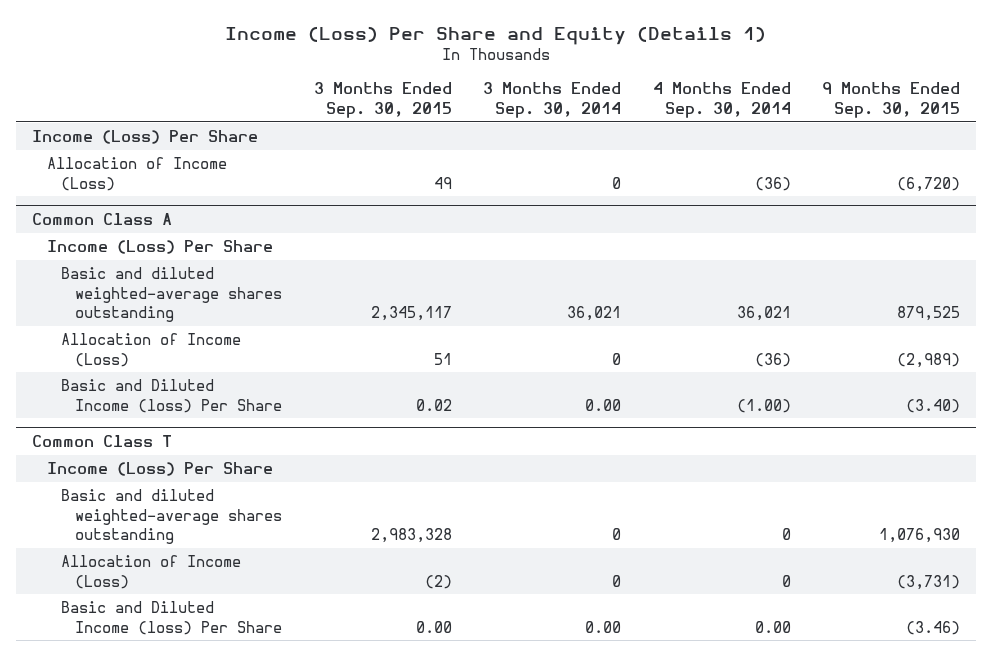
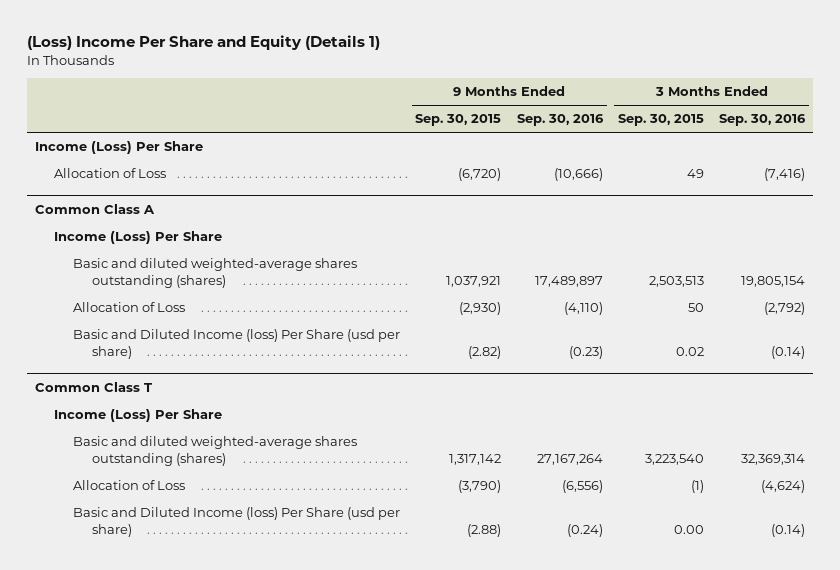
[225,25,767,45] Income (Loss) Per Share and Equity (Details 1) -> [27,35,381,51] (Loss) Income Per Share and Equity (Details 1)
[483,82,622,118] 3 Months Ended Sep. 30, 2014 -> none
[652,82,791,118] 4 Months Ended Sep. 30, 2014 -> none
none -> [516,114,604,127] Sep. 30, 2016
none -> [719,114,807,127] Sep. 30, 2016
[46,157,227,191] Allocation of Income (Loss) -> [54,168,167,179] Allocation of Loss
[60,267,283,323] Basic and diluted weighted-average shares outstanding -> [73,258,358,289] Basic and diluted weighted-average shares outstanding (shares)
[370,306,452,322] 2,345,117 -> [649,276,705,288] 2,503,513
[896,306,960,322] 879,525 -> [446,276,502,288] 1,037,921
[60,333,241,367] Allocation of Income (Loss) -> [73,302,186,313] Allocation of Loss
[433,352,452,365] 51 -> [688,303,705,313] 50
[896,352,960,368] (2,989) -> [459,302,502,316] (2,930)
[60,379,283,413] Basic and Diluted Income (loss) Per Share -> [73,329,401,360] Basic and Diluted Income (loss) Per Share (usd per share)
[905,398,960,413] (3.40) -> [468,346,502,360] (2.82)
[60,489,283,545] Basic and diluted weighted-average shares outstanding -> [73,436,358,467] Basic and diluted weighted-average shares outstanding (shares)
[370,528,452,544] 2,983,328 -> [645,454,705,466] 3,223,540
[878,528,960,544] 1,076,930 -> [449,454,502,466] 1,317,142
[60,555,241,589] Allocation of Income (Loss) -> [73,480,186,491] Allocation of Loss
[424,574,452,589] (2) -> [691,480,705,494] (1)
[896,574,960,590] (3,731) -> [458,480,502,494] (3,790)
[60,601,283,635] Basic and Diluted Income (loss) Per Share -> [73,507,401,538] Basic and Diluted Income (loss) Per Share (usd per share)
[905,620,960,635] (3.46) -> [467,524,502,538] (2.88)

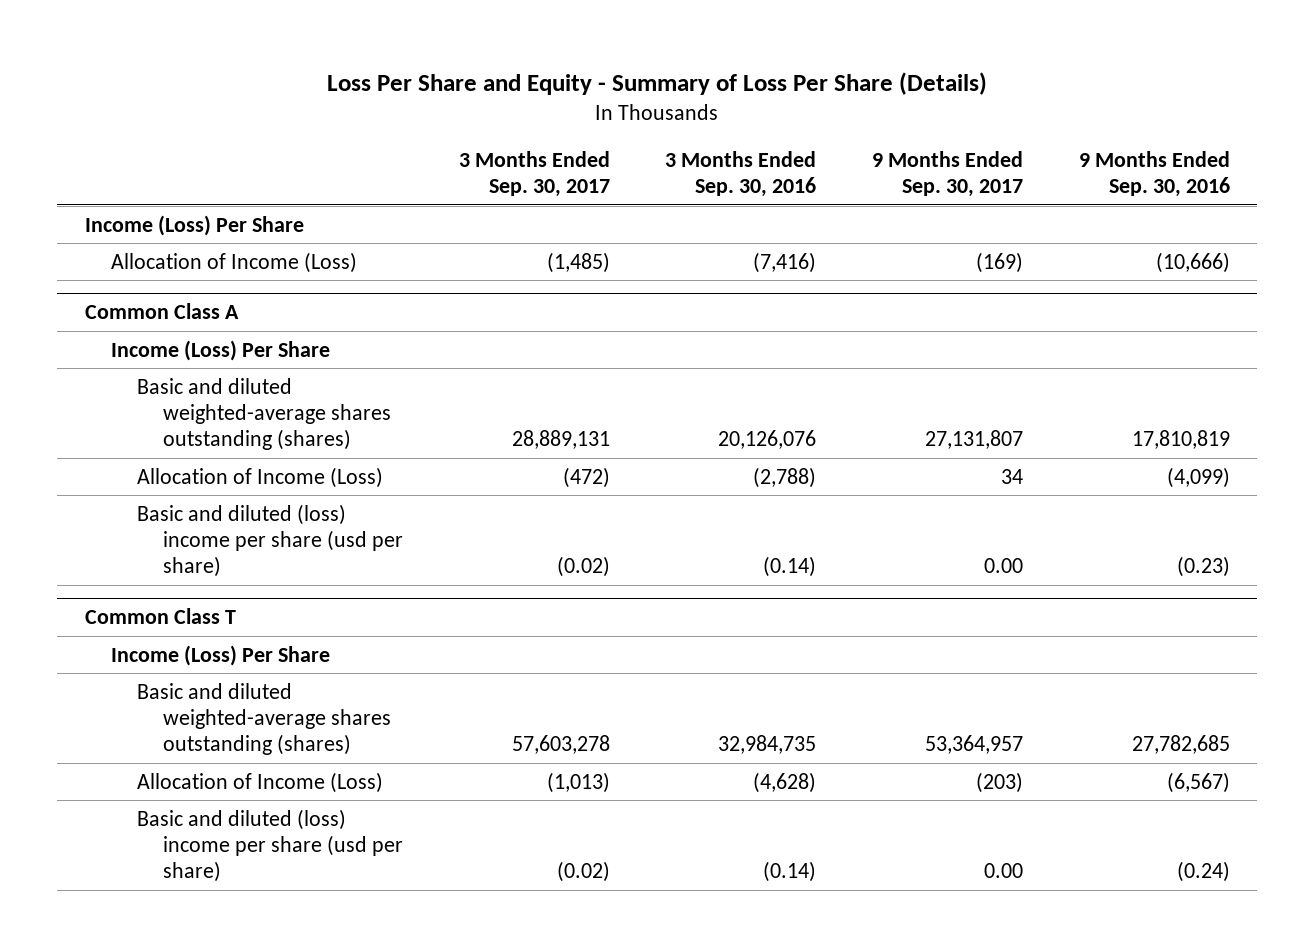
[27,35,381,51] (Loss) Income Per Share and Equity (Details 1) -> [327,71,988,95] Loss Per Share and Equity - Summary of Loss Per Share (Details)
[415,114,502,127] Sep. 30, 2015 -> none
[618,114,705,127] Sep. 30, 2015 -> none
none -> [458,150,610,197] 3 Months Ended Sep. 30, 2017
none -> [872,150,1024,197] 9 Months Ended Sep. 30, 2017
[54,168,167,179] Allocation of Loss -> [111,251,358,273] Allocation of Income (Loss)
[534,276,603,288] 17,489,897 -> [1131,430,1230,450] 17,810,819
[741,276,806,288] 19,805,154 -> [718,430,817,450] 20,126,076
[73,302,186,313] Allocation of Loss -> [137,466,384,488] Allocation of Income (Loss)
[563,302,603,316] (4,110) -> [1166,466,1230,488] (4,099)
[764,302,806,316] (2,792) -> [753,466,817,488] (2,788)
[73,329,401,360] Basic and Diluted Income (loss) Per Share (usd per share) -> [137,503,404,578] Basic and diluted (loss) income per share (usd per share)
[536,454,603,466] 27,167,264 -> [1131,735,1230,755] 27,782,685
[741,454,806,466] 32,369,314 -> [718,735,817,755] 32,984,735
[73,480,186,491] Allocation of Loss -> [137,771,384,793] Allocation of Income (Loss)
[561,480,603,494] (6,556) -> [1166,771,1230,793] (6,567)
[761,480,806,494] (4,624) -> [753,771,817,793] (4,628)
[73,507,401,538] Basic and Diluted Income (loss) Per Share (usd per share) -> [137,808,404,883] Basic and diluted (loss) income per share (usd per share)

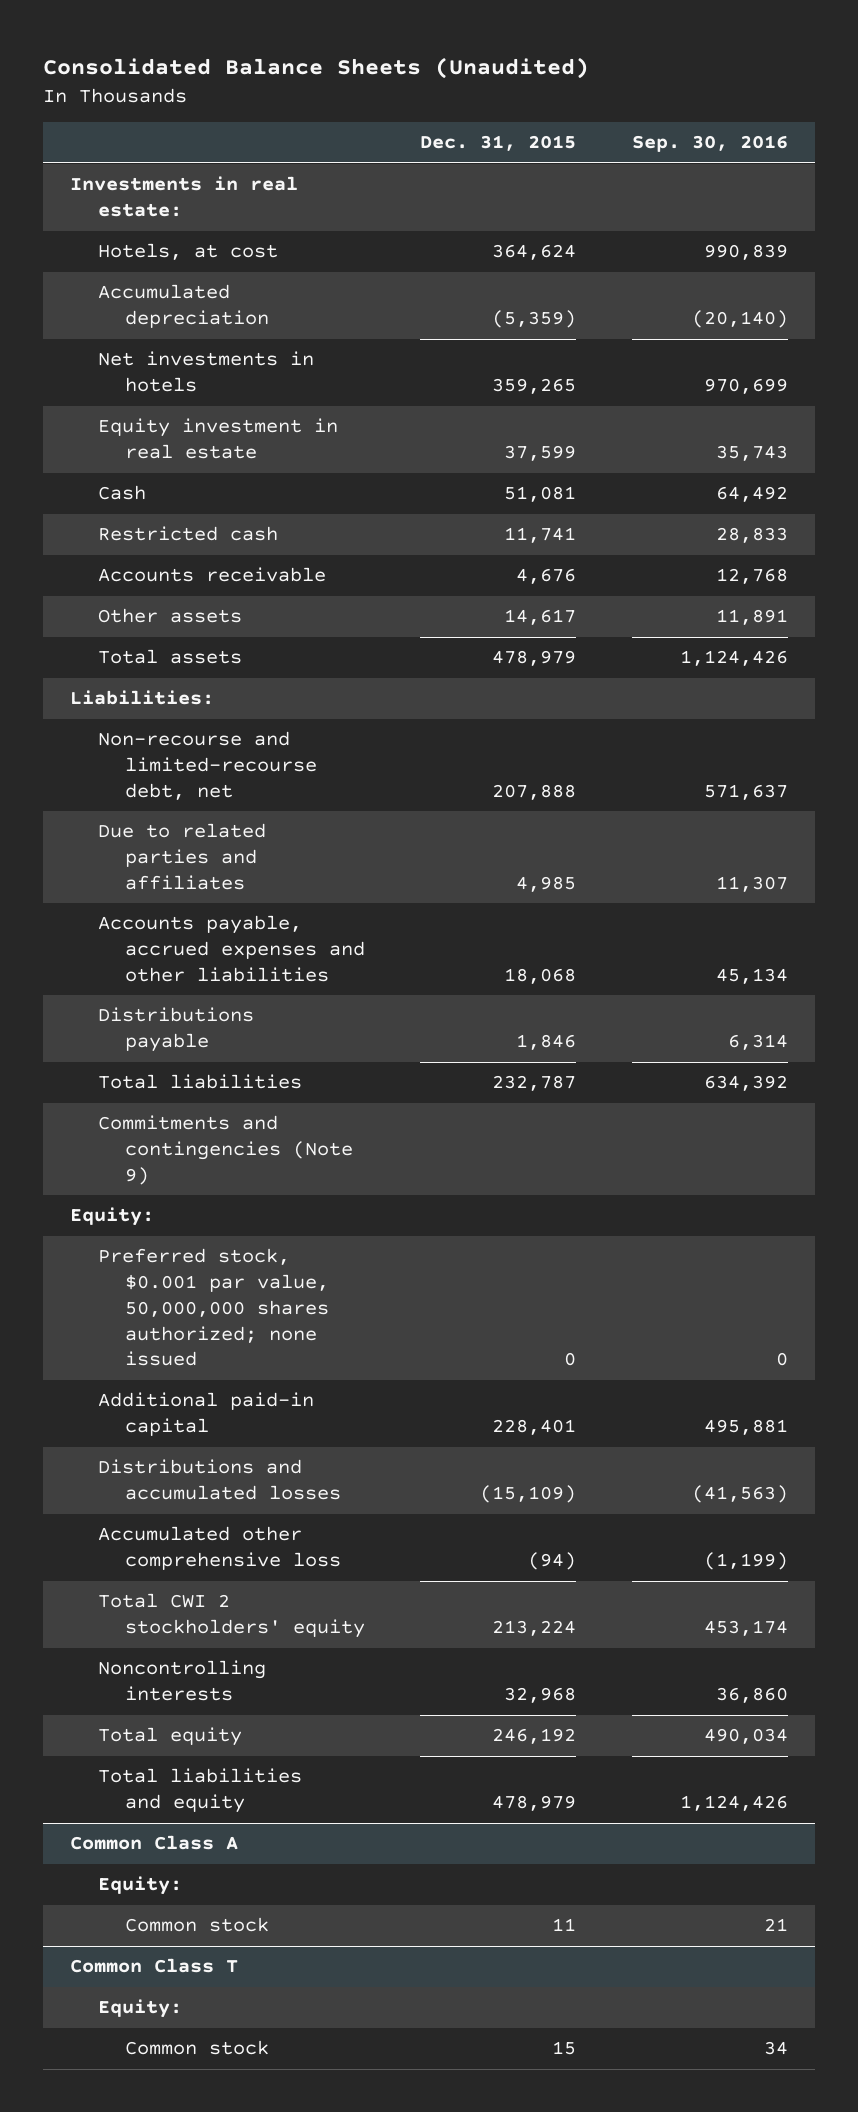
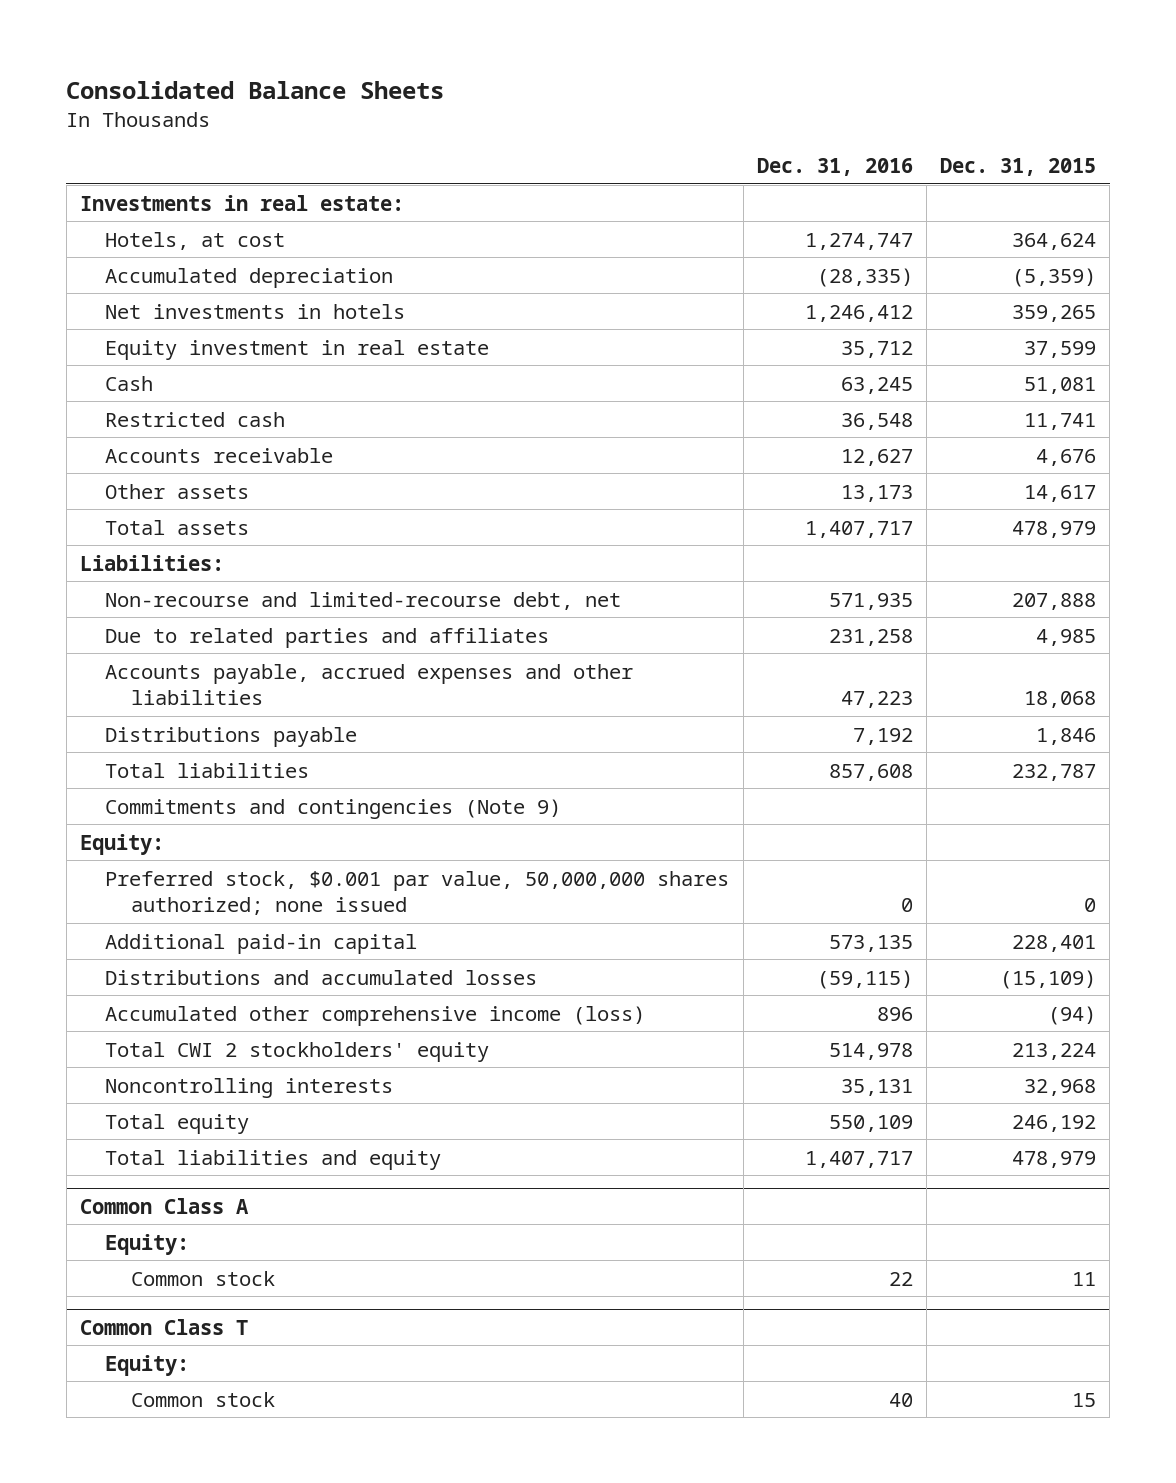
[42,57,589,80] Consolidated Balance Sheets (Unaudited) -> [66,80,445,99] Consolidated Balance Sheets
[631,135,788,153] Sep. 30, 2016 -> none
none -> [756,157,913,176] Dec. 31, 2016
[97,1526,342,1571] Accumulated other comprehensive loss -> [105,1005,646,1026] Accumulated other comprehensive income (loss)

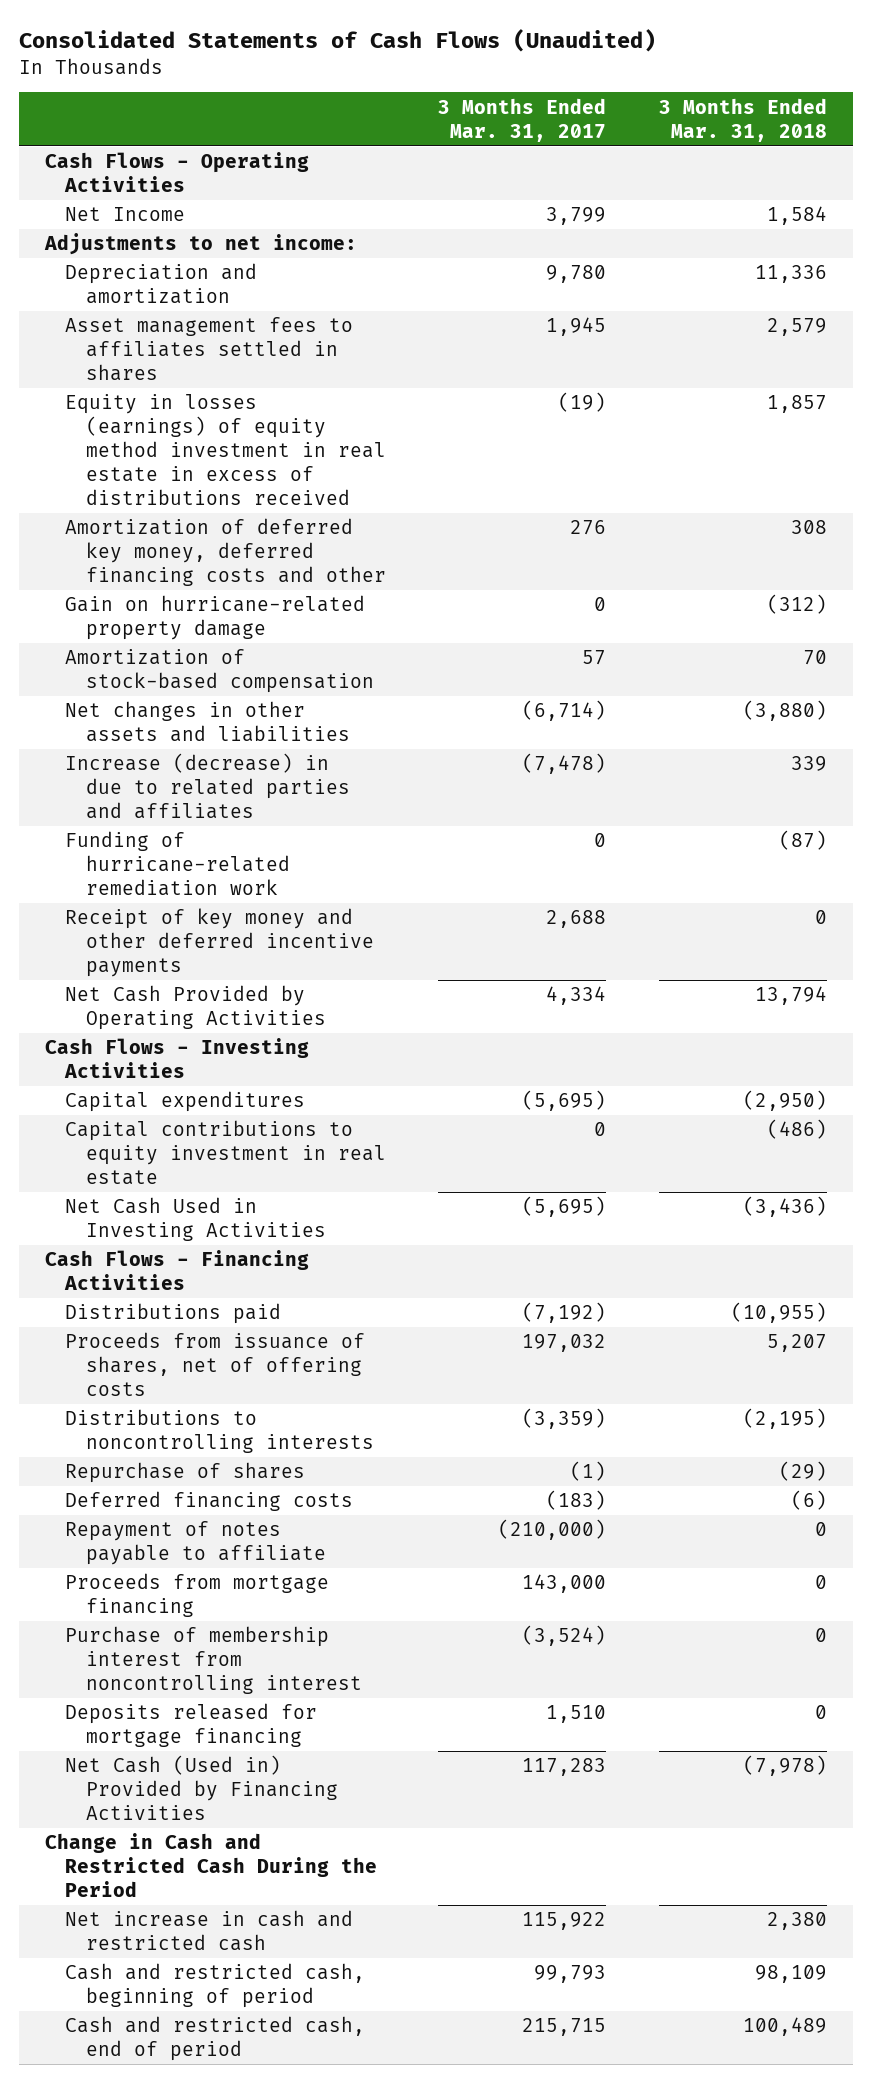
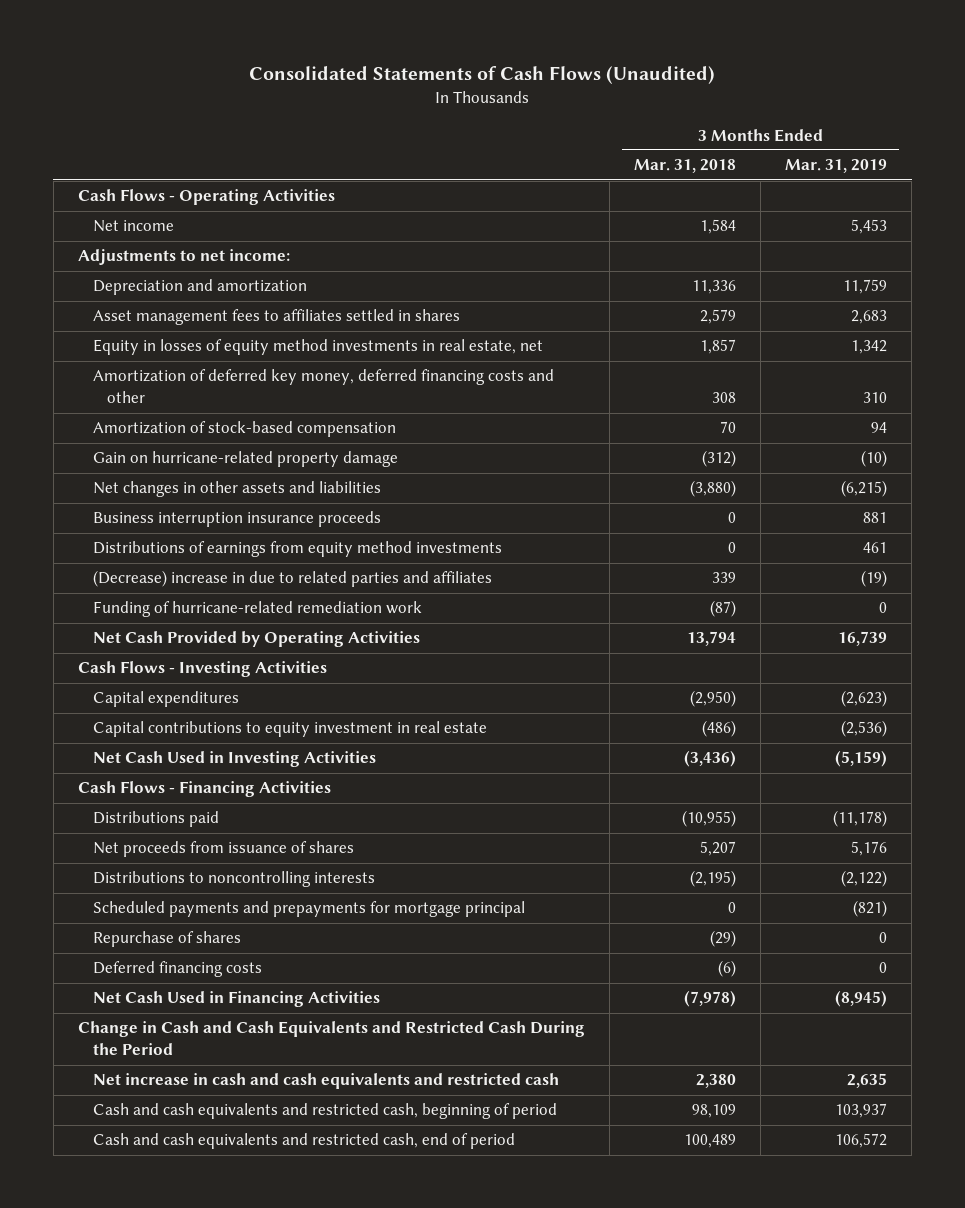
[438,97,607,142] 3 Months Ended Mar. 31, 2017 -> none
none -> [785,159,888,174] Mar. 31, 2019
[65,207,186,222] Net Income -> [92,220,174,233] Net income
[65,394,386,506] Equity in losses (earnings) of equity method investment in real estate in excess of distributions received -> [92,339,543,356] Equity in losses of equity method investments in real estate, net
[65,595,366,641] Gain on hurricane-related property damage -> [92,451,398,468] Gain on hurricane-related property damage
none -> [92,511,381,528] Business interruption insurance proceeds
none -> [92,541,502,558] Distributions of earnings from equity method investments
[65,753,350,820] Increase (decrease) in due to related parties and affiliates -> [92,570,492,588] (Decrease) increase in due to related parties and affiliates
[65,908,374,978] Receipt of key money and other deferred incentive payments -> none
[65,1332,366,1397] Proceeds from issuance of shares, net of offering costs -> [92,841,354,858] Net proceeds from issuance of shares
none -> [92,901,525,918] Scheduled payments and prepayments for mortgage principal
[65,1521,326,1566] Repayment of notes payable to affiliate -> none
[65,1573,330,1618] Proceeds from mortgage financing -> none
[65,1626,362,1695] Purchase of membership interest from noncontrolling interest -> none
[65,1703,318,1748] Deposits released for mortgage financing -> none
[65,1755,338,1821] Net Cash (Used in) Provided by Financing Activities -> [92,991,380,1008] Net Cash Used in Financing Activities
[45,1833,378,1898] Change in Cash and Restricted Cash During the Period -> [77,1021,585,1056] Change in Cash and Cash Equivalents and Restricted Cash During the Period
[65,1910,354,1952] Net increase in cash and restricted cash -> [92,1073,559,1090] Net increase in cash and cash equivalents and restricted cash
[65,1963,366,2009] Cash and restricted cash, beginning of period -> [92,1103,557,1120] Cash and cash equivalents and restricted cash, beginning of period
[65,2016,366,2062] Cash and restricted cash, end of period -> [92,1133,515,1150] Cash and cash equivalents and restricted cash, end of period

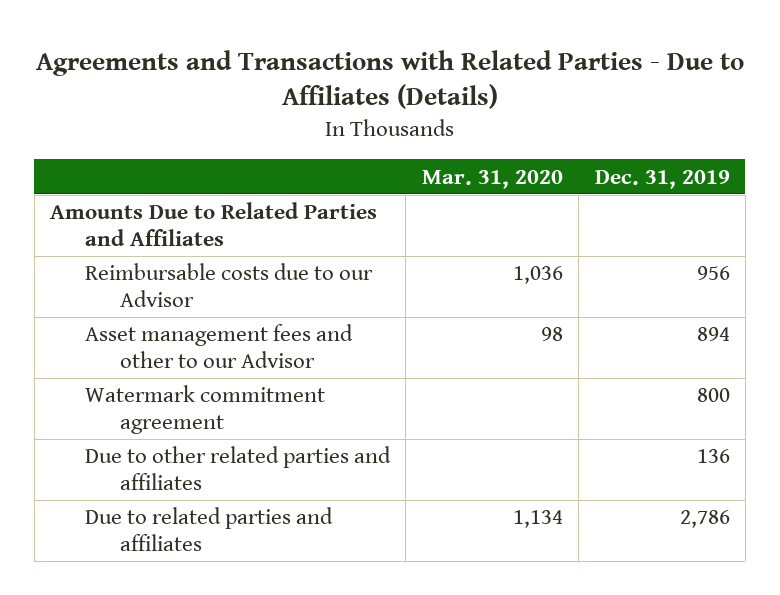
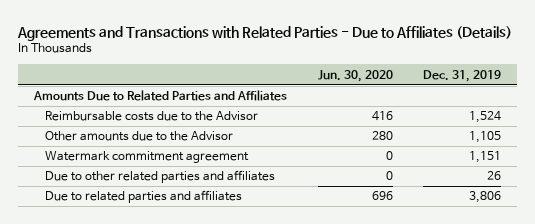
[421,169,563,189] Mar. 31, 2020 -> none
none -> [317,69,393,82] Jun. 30, 2020
[85,263,374,308] Reimbursable costs due to our Advisor -> [44,111,258,122] Reimbursable costs due to the Advisor
[696,266,730,281] 956 -> [469,111,502,124] 1,524
[85,324,354,369] Asset management fees and other to our Advisor -> [44,131,233,142] Other amounts due to the Advisor
[696,327,730,342] 894 -> [469,131,502,144] 1,105
[696,388,730,403] 800 -> [469,151,502,164] 1,151
[696,449,730,464] 136 -> [487,171,502,181] 26
[679,510,730,529] 2,786 -> [469,191,502,204] 3,806

